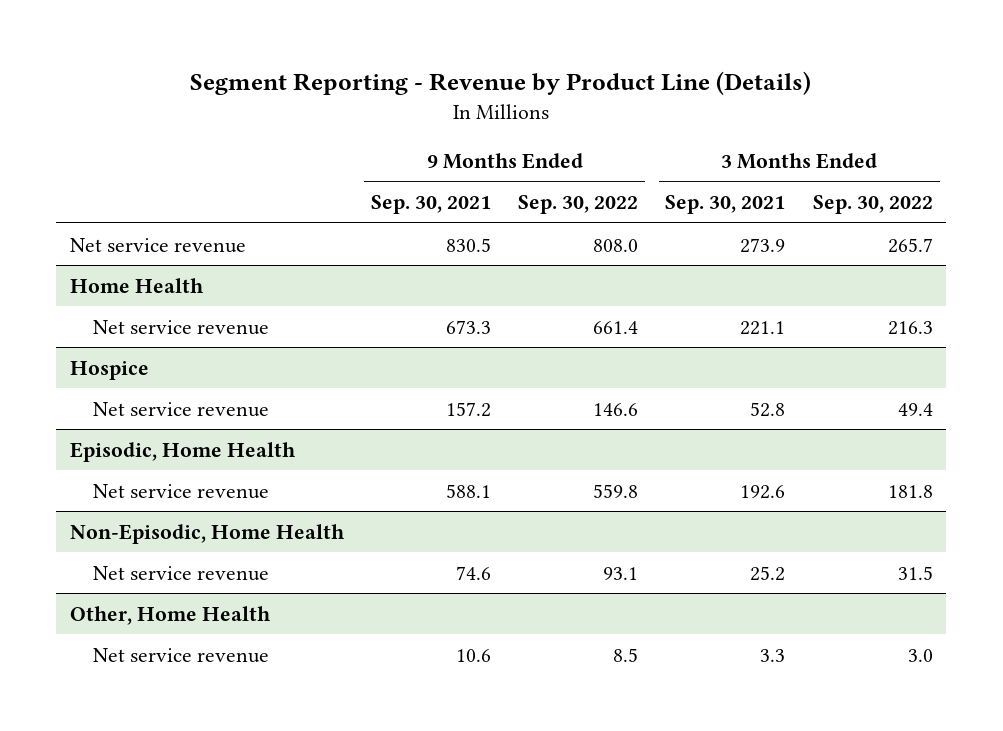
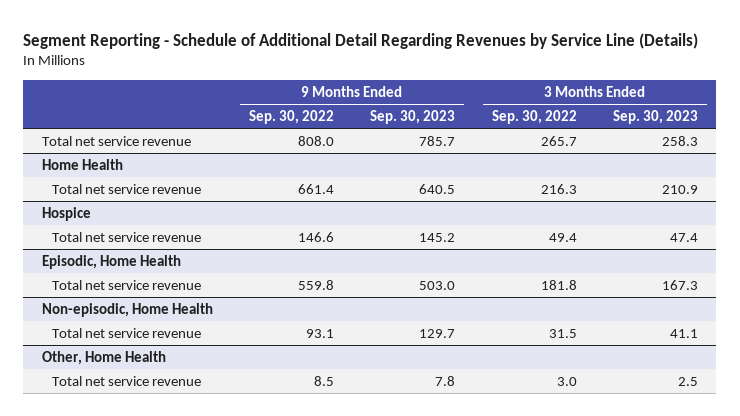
[190,70,812,95] Segment Reporting - Revenue by Product Line (Details) -> [23,32,699,49] Segment Reporting - Schedule of Additional Detail Regarding Revenues by Service Line (Details)
[371,195,492,215] Sep. 30, 2021 -> none
[665,195,786,215] Sep. 30, 2021 -> none
none -> [370,109,456,124] Sep. 30, 2023
none -> [613,109,699,124] Sep. 30, 2023
[69,237,246,253] Net service revenue -> [41,135,191,146] Total net service revenue
[93,319,270,335] Net service revenue -> [52,183,202,194] Total net service revenue
[93,401,270,417] Net service revenue -> [52,231,202,242] Total net service revenue
[93,483,270,499] Net service revenue -> [52,279,202,290] Total net service revenue
[69,523,345,544] Non-Episodic, Home Health -> [41,302,213,317] Non-episodic, Home Health
[93,565,270,581] Net service revenue -> [52,327,202,338] Total net service revenue
[93,647,270,663] Net service revenue -> [52,375,202,386] Total net service revenue

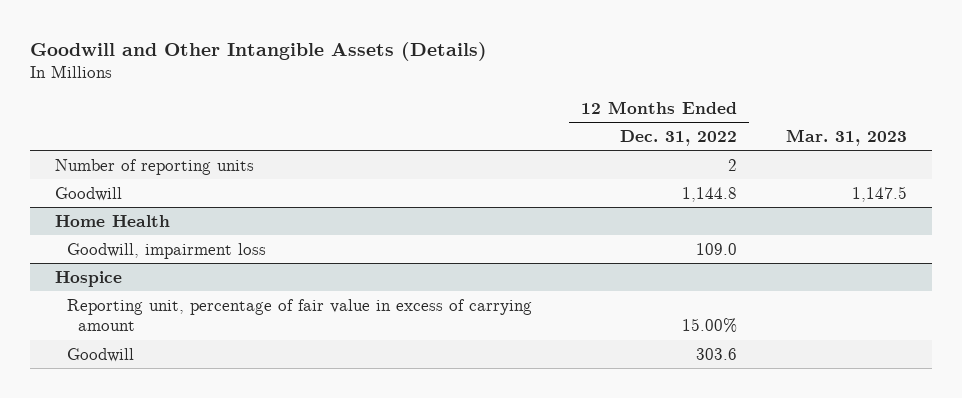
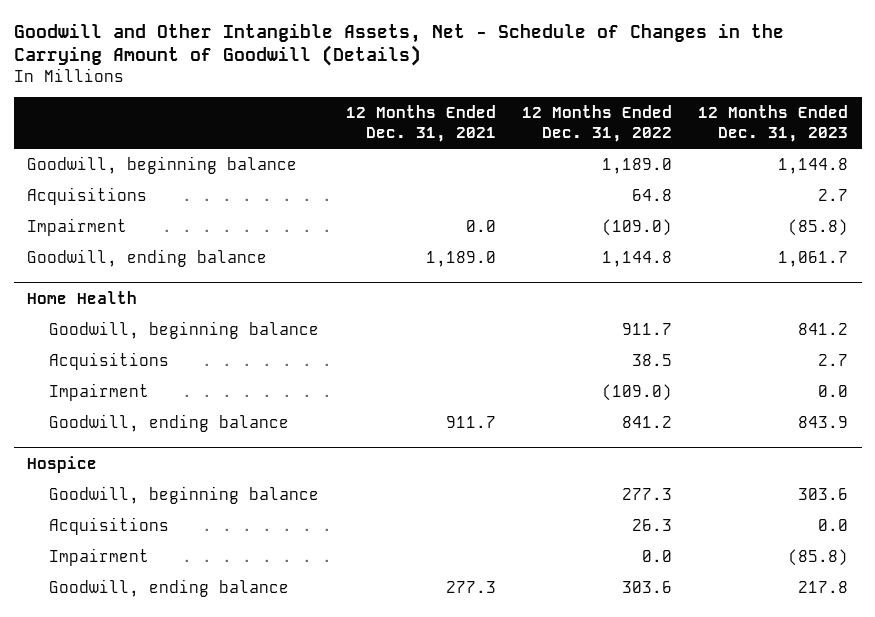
[30,41,488,61] Goodwill and Other Intangible Assets (Details) -> [13,22,784,67] Goodwill and Other Intangible Assets, Net - Schedule of Changes in the Carrying Amount of Goodwill (Details)
[786,129,908,147] Mar. 31, 2023 -> none
none -> [345,105,496,143] 12 Months Ended Dec. 31, 2021
none -> [698,105,849,143] 12 Months Ended Dec. 31, 2023
[54,158,254,175] Number of reporting units -> none
[54,186,122,201] Goodwill -> [27,156,298,175] Goodwill, beginning balance
[681,186,737,202] 1,144.8 -> [602,158,673,175] 1,189.0
none -> [27,187,148,206] Acquisitions
none -> [27,218,128,237] Impairment
none -> [27,249,268,268] Goodwill, ending balance
none -> [49,321,320,340] Goodwill, beginning balance
none -> [49,352,170,371] Acquisitions
[66,242,266,259] Goodwill, impairment loss -> [49,383,150,402] Impairment
[695,242,737,255] 109.0 -> [602,384,673,402] (109.0)
none -> [49,414,290,433] Goodwill, ending balance
[66,298,532,332] Reporting unit, percentage of fair value in excess of carrying amount -> none
[66,347,134,362] Goodwill -> [49,486,320,505] Goodwill, beginning balance
[695,347,737,360] 303.6 -> [622,488,673,501] 277.3
none -> [49,517,170,536] Acquisitions
none -> [49,548,150,567] Impairment
none -> [49,579,290,598] Goodwill, ending balance

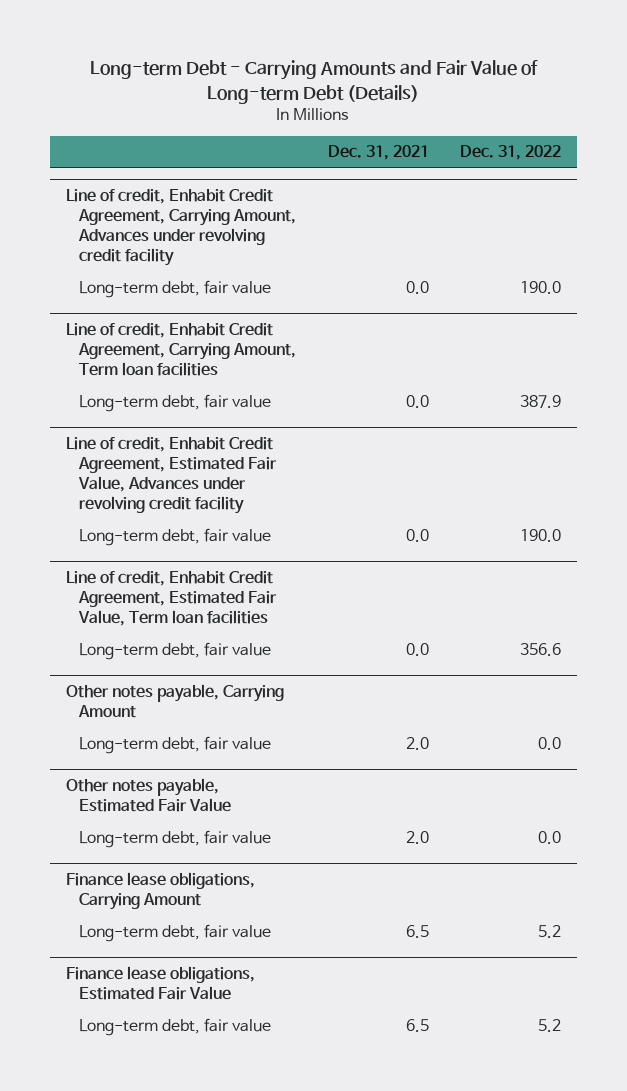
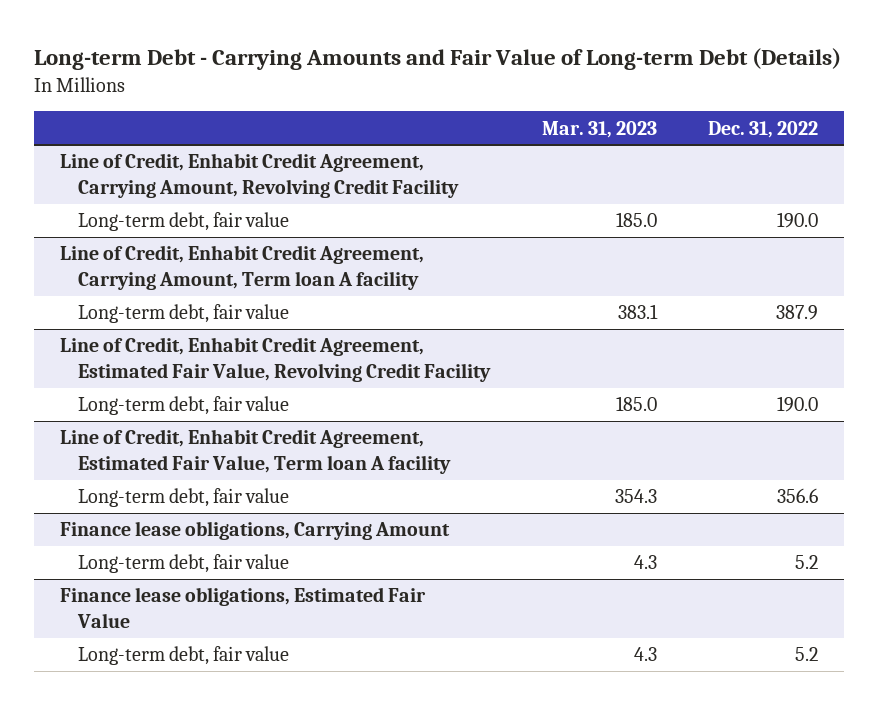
[327,145,429,161] Dec. 31, 2021 -> none
none -> [541,120,657,138] Mar. 31, 2023
[65,188,297,267] Line of credit, Enhabit Credit Agreement, Carrying Amount, Advances under revolving credit facility -> [59,153,460,198] Line of Credit, Enhabit Credit Agreement, Carrying Amount, Revolving Credit Facility
[65,322,297,376] Line of credit, Enhabit Credit Agreement, Carrying Amount, Term loan facilities -> [59,245,424,290] Line of Credit, Enhabit Credit Agreement, Carrying Amount, Term loan A facility
[65,436,278,515] Line of credit, Enhabit Credit Agreement, Estimated Fair Value, Advances under revolving credit facility -> [59,337,492,382] Line of Credit, Enhabit Credit Agreement, Estimated Fair Value, Revolving Credit Facility
[65,570,278,626] Line of credit, Enhabit Credit Agreement, Estimated Fair Value, Term loan facilities -> [59,429,452,474] Line of Credit, Enhabit Credit Agreement, Estimated Fair Value, Term loan A facility
[65,683,284,718] Other notes payable, Carrying Amount -> none
[79,735,272,754] Long-term debt, fair value -> none
[65,777,232,812] Other notes payable, Estimated Fair Value -> none
[79,829,272,848] Long-term debt, fair value -> none

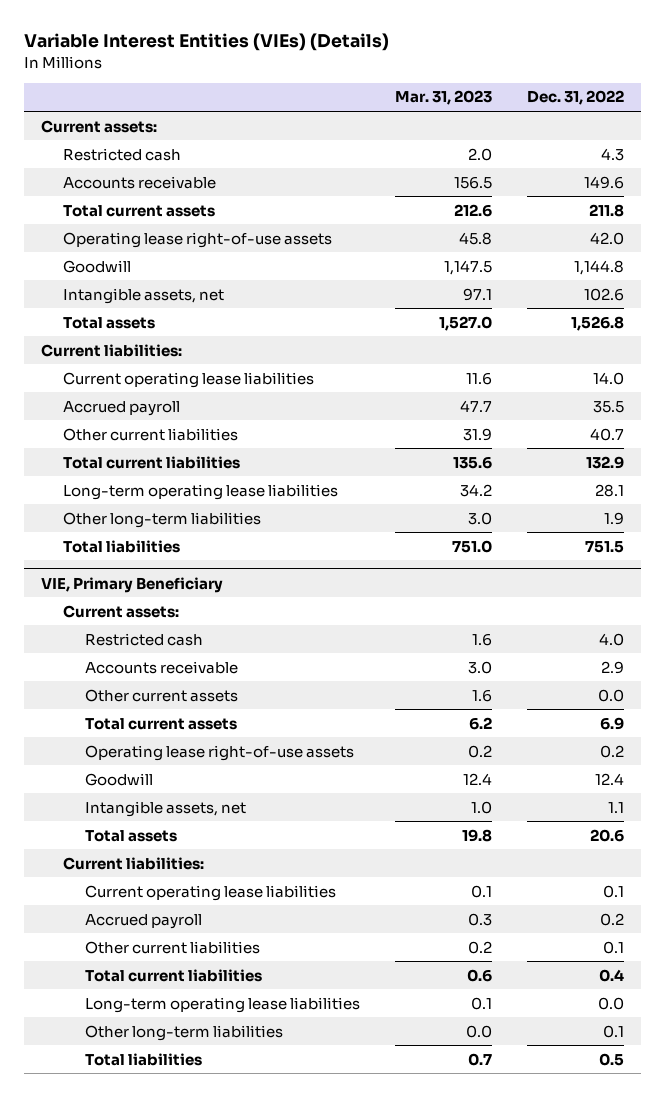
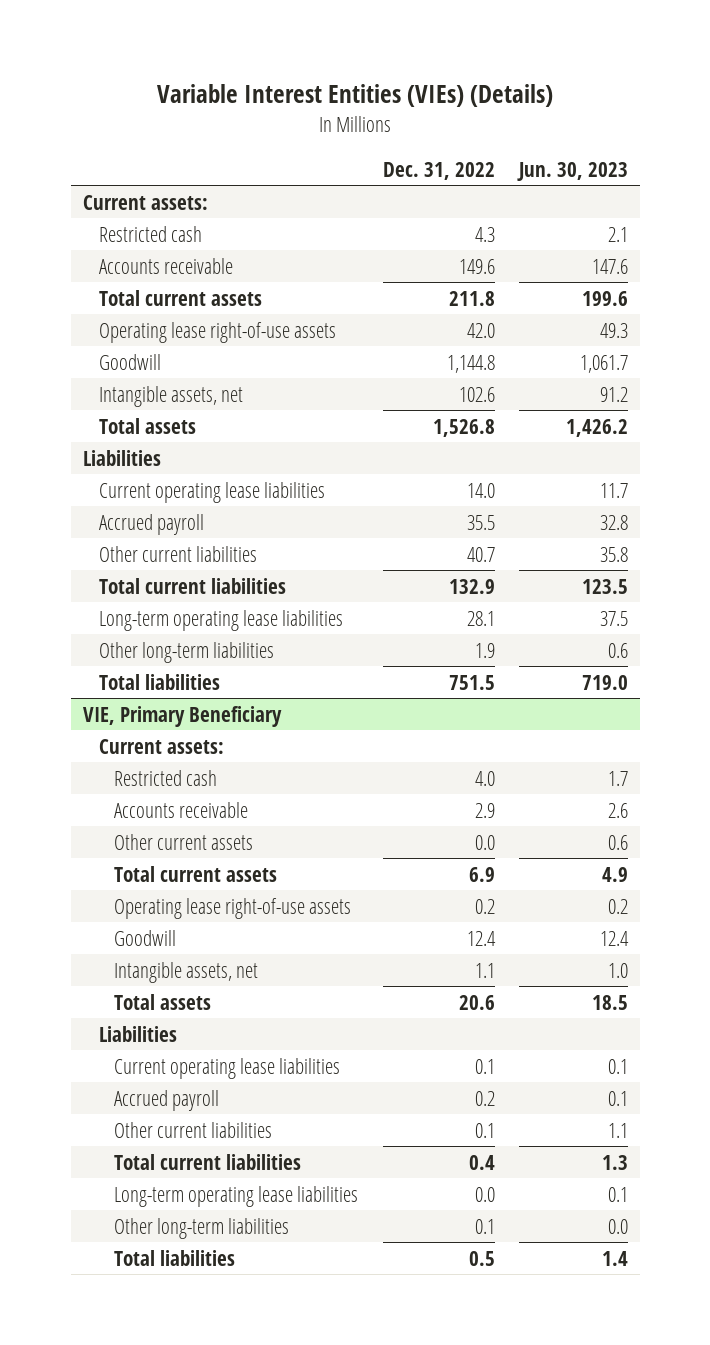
[395,90,493,106] Mar. 31, 2023 -> none
none -> [516,161,628,181] Jun. 30, 2023
[41,343,183,357] Current liabilities: -> [82,449,161,466] Liabilities
[63,856,205,870] Current liabilities: -> [98,1025,177,1042] Liabilities

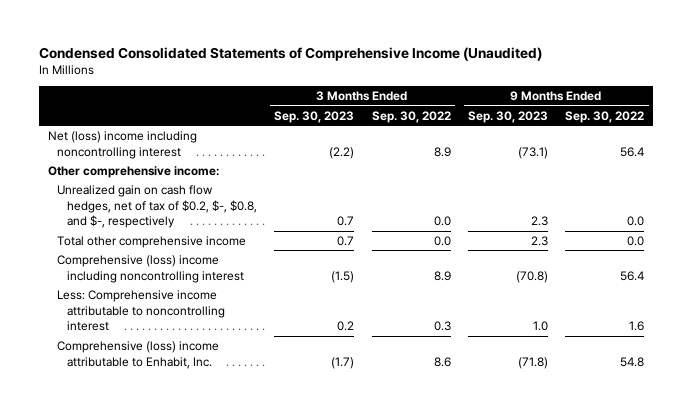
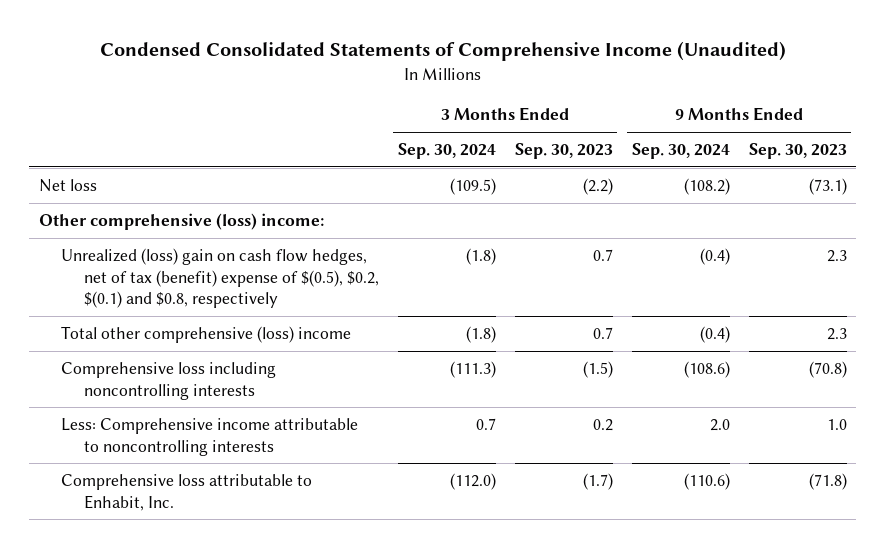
[371,110,451,123] Sep. 30, 2022 -> none
[565,110,645,123] Sep. 30, 2022 -> none
none -> [397,143,496,160] Sep. 30, 2024
none -> [631,143,730,160] Sep. 30, 2024
[47,131,197,159] Net (loss) income including noncontrolling interest -> [38,179,97,193] Net loss
[47,166,219,179] Other comprehensive income: -> [38,213,324,231] Other comprehensive (loss) income:
[57,185,257,229] Unrealized gain on cash flow hedges, net of tax of $0.2, $-, $0.8, and $-, respectively -> [61,248,379,309] Unrealized (loss) gain on cash flow hedges, net of tax (benefit) expense of $(0.5), $0.2, $(0.1) and $0.8, respectively
[57,236,247,249] Total other comprehensive income -> [61,326,352,344] Total other comprehensive (loss) income
[57,255,244,283] Comprehensive (loss) income including noncontrolling interest -> [61,362,277,400] Comprehensive loss including noncontrolling interests
[57,290,225,332] Less: Comprehensive income attributable to noncontrolling interest -> [61,418,359,456] Less: Comprehensive income attributable to noncontrolling interests
[57,341,220,369] Comprehensive (loss) income attributable to Enhabit, Inc. -> [61,474,313,511] Comprehensive loss attributable to Enhabit, Inc.

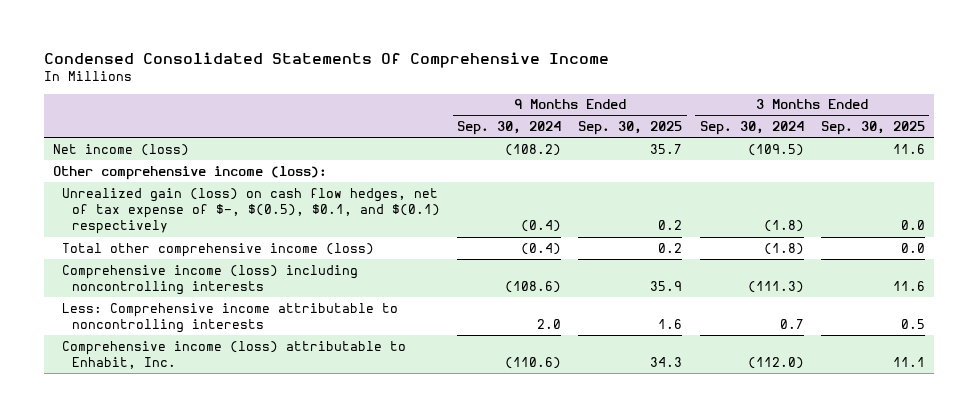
[99,41,786,62] Condensed Consolidated Statements of Comprehensive Income (Unaudited) -> [44,51,610,68] Condensed Consolidated Statements Of Comprehensive Income
[514,143,613,160] Sep. 30, 2023 -> none
[748,143,847,160] Sep. 30, 2023 -> none
none -> [578,121,683,136] Sep. 30, 2025
none -> [821,121,926,136] Sep. 30, 2025
[38,179,97,193] Net loss -> [52,143,189,156] Net income (loss)
[38,213,324,231] Other comprehensive (loss) income: -> [52,165,327,180] Other comprehensive income (loss):
[61,248,379,309] Unrealized (loss) gain on cash flow hedges, net of tax (benefit) expense of $(0.5), $0.2, $(0.1) and $0.8, respectively -> [62,187,440,235] Unrealized gain (loss) on cash flow hedges, net of tax expense of $-, $(0.5), $0.1, and $(0.1) respectively
[61,326,352,344] Total other comprehensive (loss) income -> [62,242,375,257] Total other comprehensive income (loss)
[61,362,277,400] Comprehensive loss including noncontrolling interests -> [62,264,359,296] Comprehensive income (loss) including noncontrolling interests
[61,474,313,511] Comprehensive loss attributable to Enhabit, Inc. -> [62,340,407,370] Comprehensive income (loss) attributable to Enhabit, Inc.

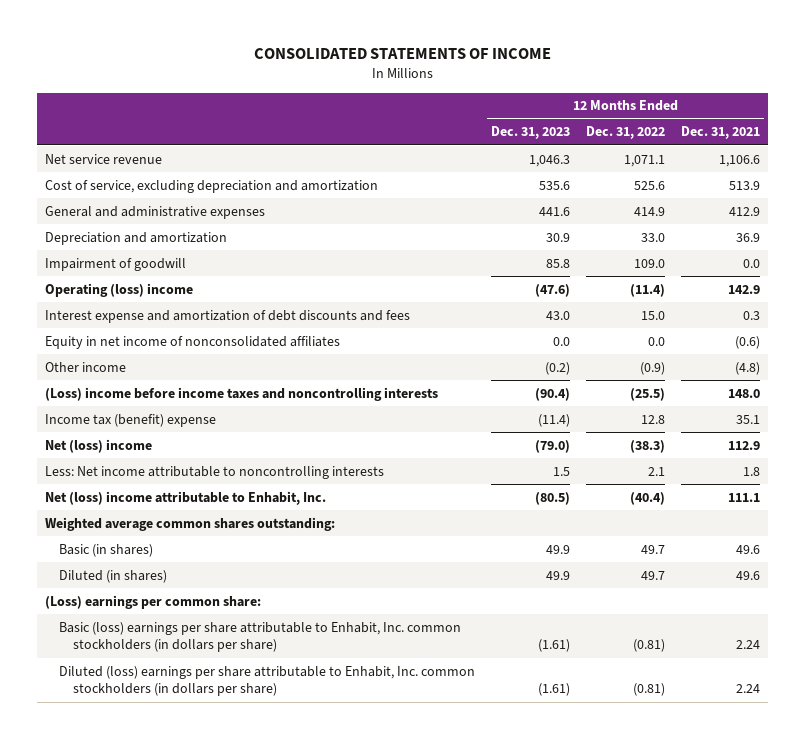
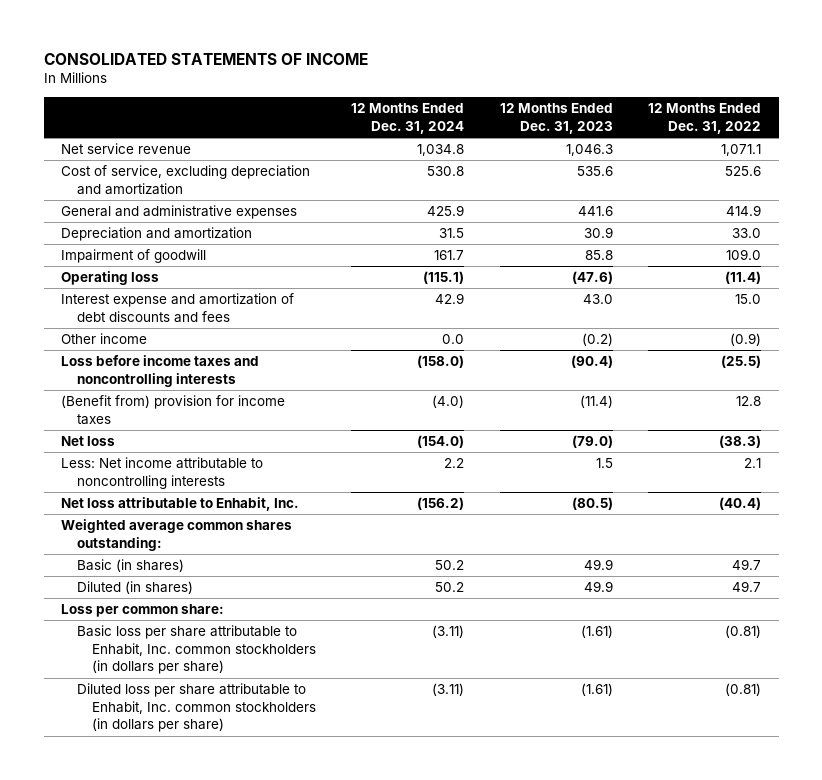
[681,126,761,140] Dec. 31, 2021 -> none
none -> [351,103,465,134] 12 Months Ended Dec. 31, 2024
[45,282,194,297] Operating (loss) income -> [61,271,160,286] Operating loss
[45,335,341,349] Equity in net income of nonconsolidated affiliates -> none
[45,386,439,401] (Loss) income before income taxes and noncontrolling interests -> [61,355,260,387] Loss before income taxes and noncontrolling interests
[45,413,217,427] Income tax (benefit) expense -> [61,395,286,425] (Benefit from) provision for income taxes
[45,438,153,453] Net (loss) income -> [61,436,116,447] Net loss
[45,490,327,505] Net (loss) income attributable to Enhabit, Inc. -> [61,497,300,512] Net loss attributable to Enhabit, Inc.
[45,594,262,609] (Loss) earnings per common share: -> [61,604,225,618] Loss per common share:
[59,621,462,653] Basic (loss) earnings per share attributable to Enhabit, Inc. common stockholders (in dollars per share) -> [76,625,317,675] Basic loss per share attributable to Enhabit, Inc. common stockholders (in dollars per share)
[59,665,476,697] Diluted (loss) earnings per share attributable to Enhabit, Inc. common stockholders (in dollars per share) -> [76,683,317,733] Diluted loss per share attributable to Enhabit, Inc. common stockholders (in dollars per share)

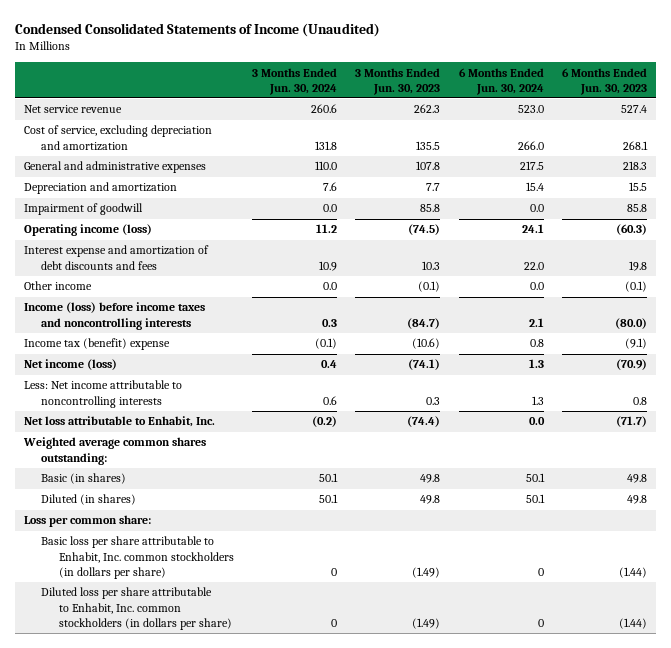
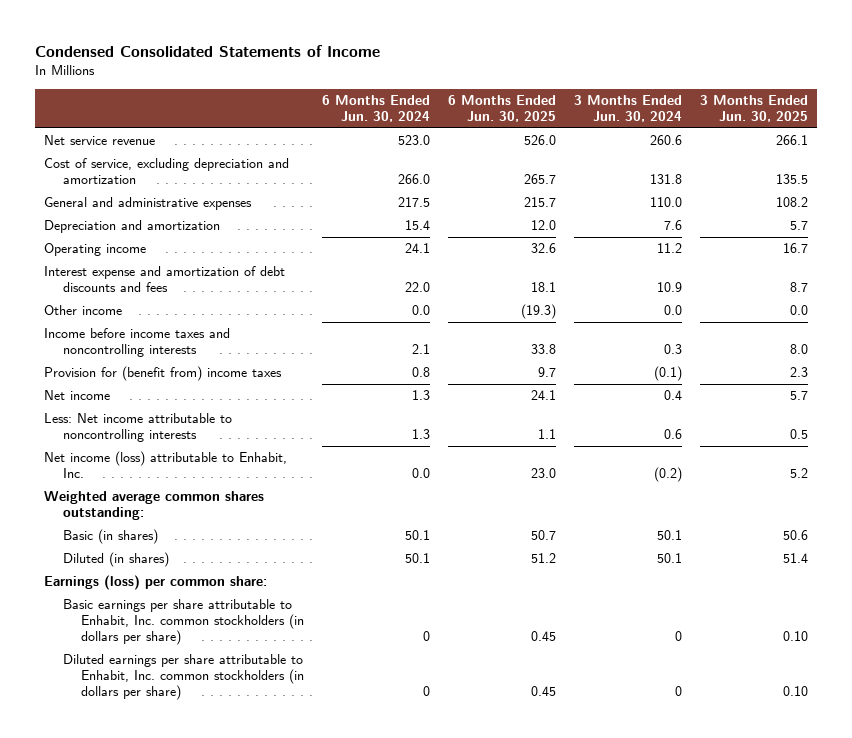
[14,22,380,37] Condensed Consolidated Statements of Income (Unaudited) -> [35,44,381,57] Condensed Consolidated Statements of Income
[355,67,441,95] 3 Months Ended Jun. 30, 2023 -> none
[561,67,647,95] 6 Months Ended Jun. 30, 2023 -> none
none -> [447,95,556,122] 6 Months Ended Jun. 30, 2025
none -> [699,95,808,122] 3 Months Ended Jun. 30, 2025
[23,203,143,216] Impairment of goodwill -> none
[23,224,152,237] Operating income (loss) -> [44,243,147,257] Operating income
[23,302,205,330] Income (loss) before income taxes and noncontrolling interests -> [44,328,231,358] Income before income taxes and noncontrolling interests
[23,338,170,351] Income tax (benefit) expense -> [44,366,283,382] Provision for (benefit from) income taxes
[23,359,117,371] Net income (loss) -> [44,390,111,401] Net income
[23,416,215,428] Net loss attributable to Enhabit, Inc. -> [44,451,288,479] Net income (loss) attributable to Enhabit, Inc.
[23,515,151,528] Loss per common share: -> [44,575,268,591] Earnings (loss) per common share:
[41,536,234,579] Basic loss per share attributable to Enhabit, Inc. common stockholders (in dollars per share) -> [62,599,304,646] Basic earnings per share attributable to Enhabit, Inc. common stockholders (in dollars per share)
[41,587,232,630] Diluted loss per share attributable to Enhabit, Inc. common stockholders (in dollars per share) -> [62,654,304,701] Diluted earnings per share attributable to Enhabit, Inc. common stockholders (in dollars per share)

